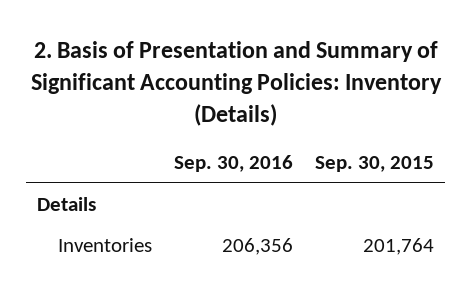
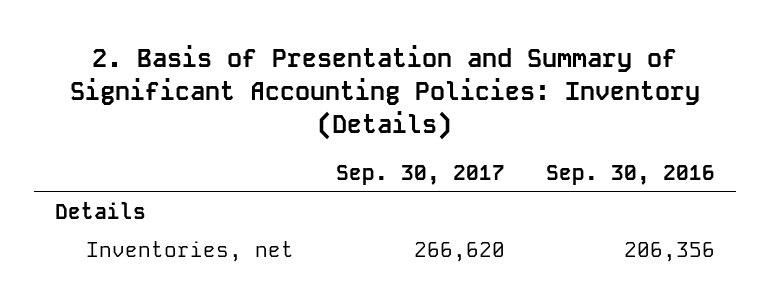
[315,155,435,172] Sep. 30, 2015 -> none
none -> [335,165,505,186] Sep. 30, 2017
[57,237,152,252] Inventories -> [86,241,295,263] Inventories, net

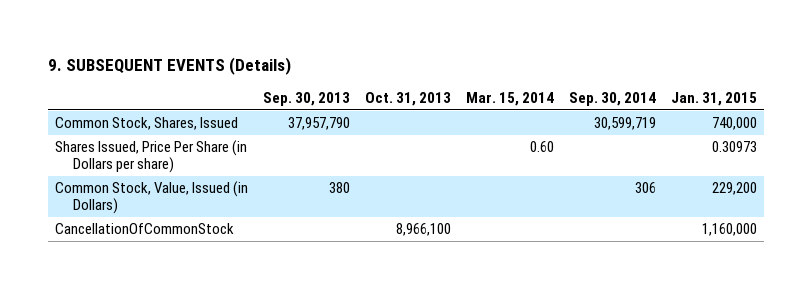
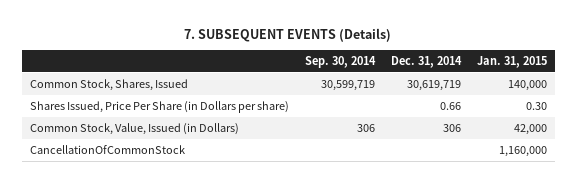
[47,56,291,75] 9. SUBSEQUENT EVENTS (Details) -> [184,27,392,42] 7. SUBSEQUENT EVENTS (Details)
[262,91,350,106] Sep. 30, 2013 -> none
[364,91,451,106] Oct. 31, 2013 -> none
[465,91,554,106] Mar. 15, 2014 -> none
none -> [390,55,462,68] Dec. 31, 2014
[711,117,757,131] 740,000 -> [507,80,547,92] 140,000
[711,141,757,153] 0.30973 -> [525,102,547,111] 0.30
[711,182,757,196] 229,200 -> [513,124,547,136] 42,000

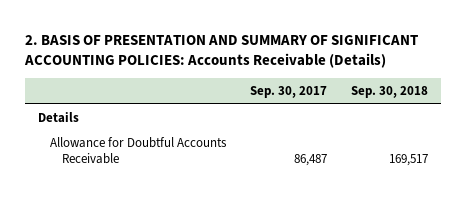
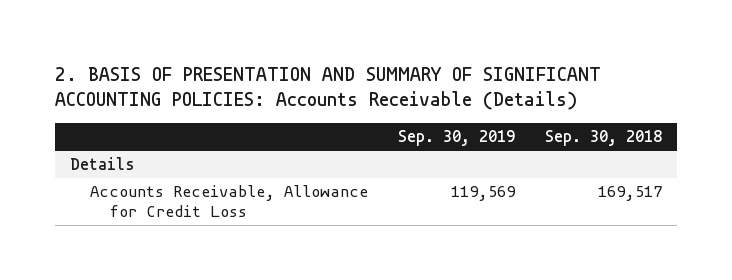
[250,86,328,99] Sep. 30, 2017 -> none
none -> [397,130,515,147] Sep. 30, 2019
[49,136,227,165] Allowance for Doubtful Accounts Receivable -> [89,185,368,217] Accounts Receivable, Allowance for Credit Loss

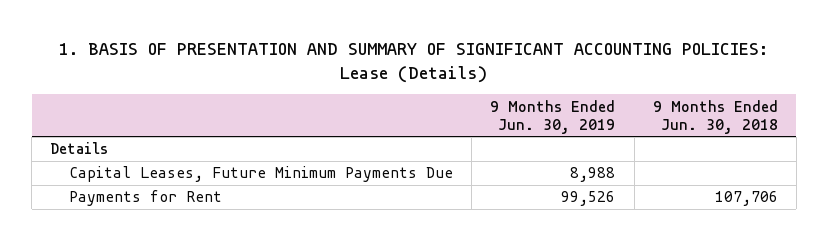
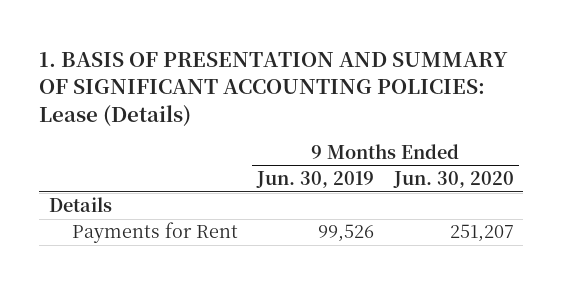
[652,99,778,134] 9 Months Ended Jun. 30, 2018 -> none
none -> [392,171,514,189] Jun. 30, 2020
[69,166,454,183] Capital Leases, Future Minimum Payments Due -> none

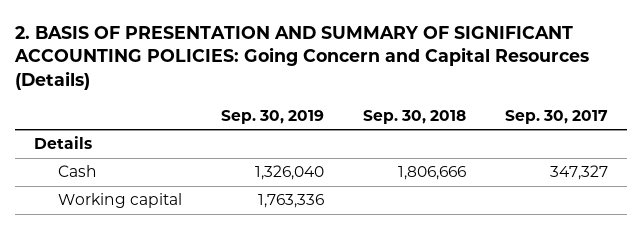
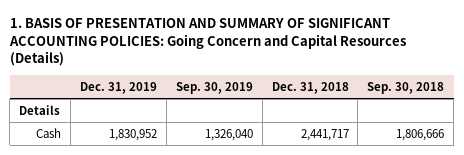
[13,25,589,91] 2. BASIS OF PRESENTATION AND SUMMARY OF SIGNIFICANT ACCOUNTING POLICIES: Going Concern and Capital Resources (Details) -> [8,17,406,67] 1. BASIS OF PRESENTATION AND SUMMARY OF SIGNIFICANT ACCOUNTING POLICIES: Going Concern and Capital Resources (Details)
[504,109,608,124] Sep. 30, 2017 -> none
none -> [80,81,158,94] Dec. 31, 2019
none -> [271,81,349,94] Dec. 31, 2018
[58,193,183,209] Working capital -> none

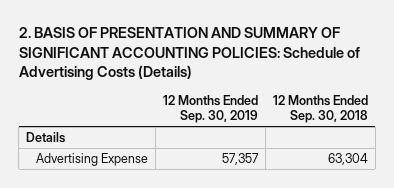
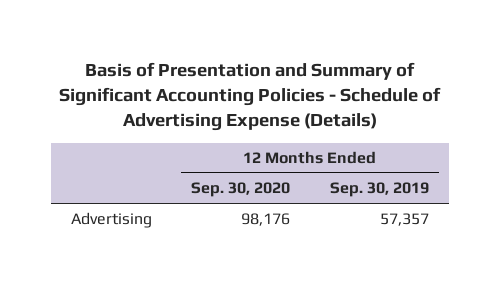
[18,27,360,81] 2. BASIS OF PRESENTATION AND SUMMARY OF SIGNIFICANT ACCOUNTING POLICIES: Schedule of Advertising Costs (Details) -> [58,61,441,132] Basis of Presentation and Summary of Significant Accounting Policies - Schedule of Advertising Expense (Details)
[272,94,368,124] 12 Months Ended Sep. 30, 2018 -> none
none -> [191,182,291,198] Sep. 30, 2020
[26,132,66,144] Details -> none
[35,153,148,167] Advertising Expense -> [70,212,152,229] Advertising

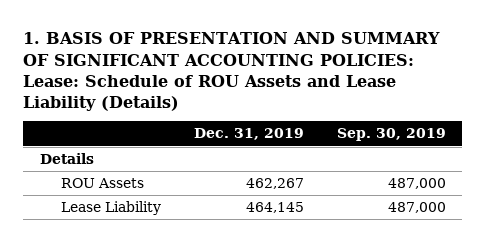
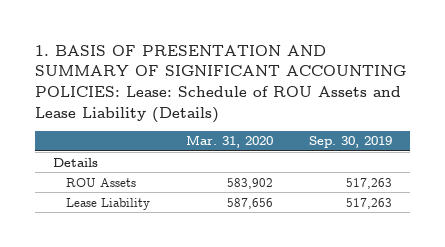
[194,128,305,141] Dec. 31, 2019 -> none
none -> [185,135,273,149] Mar. 31, 2020
[387,178,446,190] 487,000 -> [345,177,392,189] 517,263
[387,202,446,214] 487,000 -> [345,197,392,209] 517,263

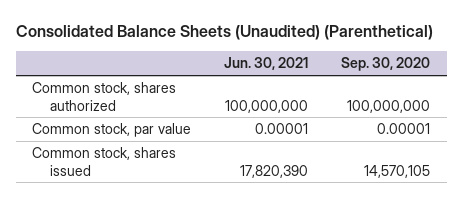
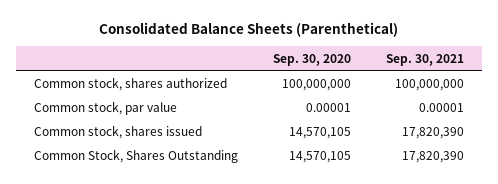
[15,25,433,41] Consolidated Balance Sheets (Unaudited) (Parenthetical) -> [99,22,399,38] Consolidated Balance Sheets (Parenthetical)
[224,57,309,71] Jun. 30, 2021 -> none
none -> [386,53,465,66] Sep. 30, 2021
none -> [33,149,238,164] Common Stock, Shares Outstanding

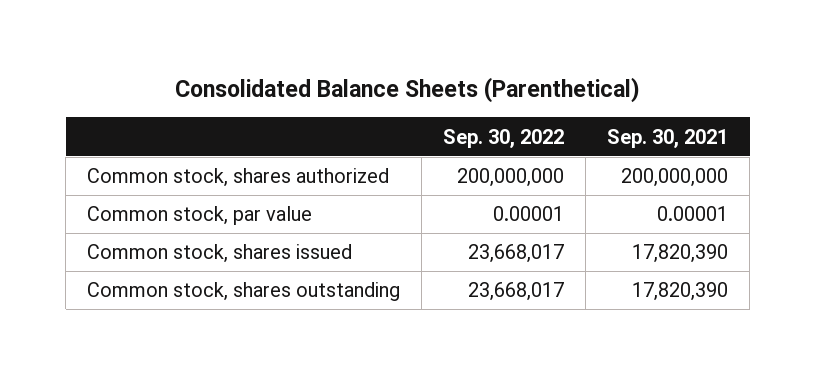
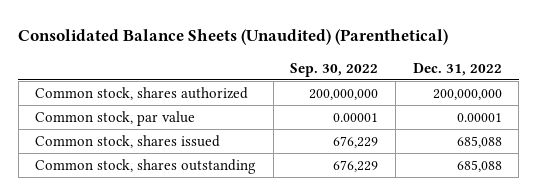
[174,77,640,104] Consolidated Balance Sheets (Parenthetical) -> [18,29,449,46] Consolidated Balance Sheets (Unaudited) (Parenthetical)
[607,128,729,148] Sep. 30, 2021 -> none
none -> [412,62,502,76] Dec. 31, 2022
[468,244,565,264] 23,668,017 -> [333,135,379,148] 676,229
[468,282,565,302] 23,668,017 -> [333,159,379,172] 676,229

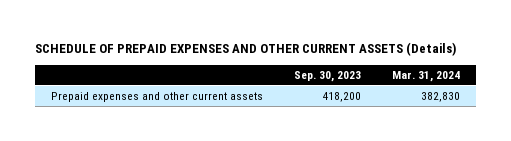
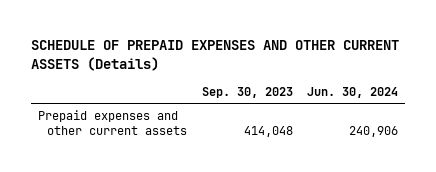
[392,70,461,82] Mar. 31, 2024 -> none
none -> [307,87,399,99] Jun. 30, 2024
[321,92,361,103] 418,200 -> [243,125,293,137] 414,048

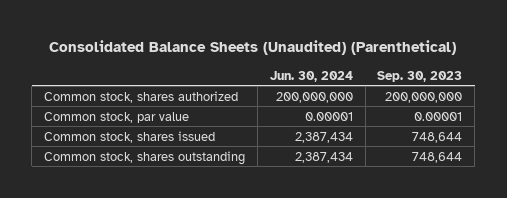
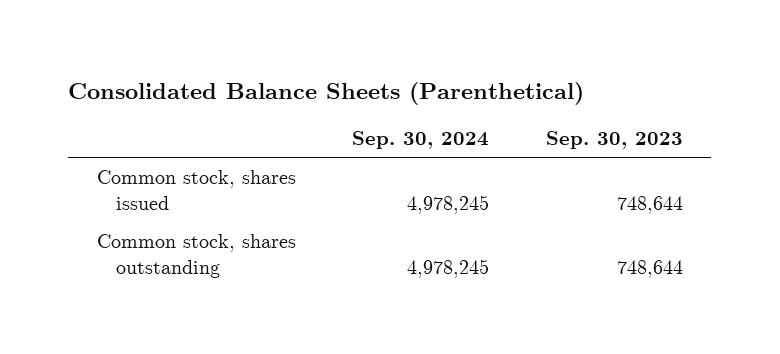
[49,39,457,55] Consolidated Balance Sheets (Unaudited) (Parenthetical) -> [68,82,585,106] Consolidated Balance Sheets (Parenthetical)
[269,70,353,82] Jun. 30, 2024 -> none
none -> [352,131,490,150] Sep. 30, 2024
[44,90,239,103] Common stock, shares authorized -> none
[44,111,190,123] Common stock, par value -> none

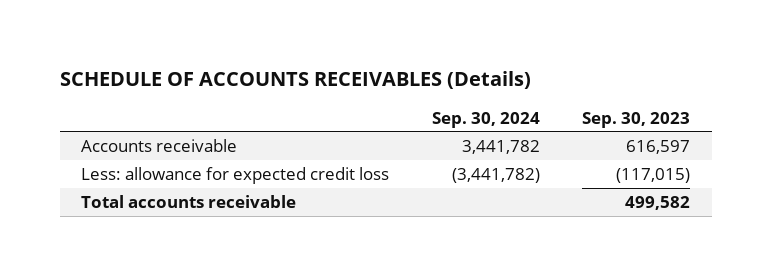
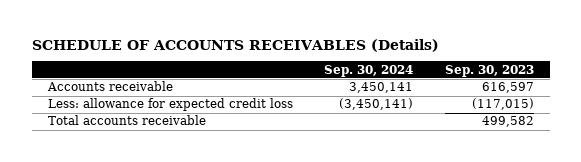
[461,140,540,155] 3,441,782 -> [349,82,414,94] 3,450,141
[451,168,540,184] (3,441,782) -> [339,98,414,111] (3,450,141)

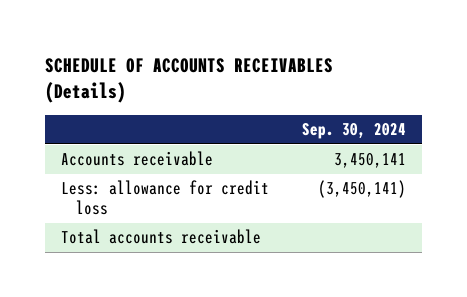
[444,64,534,77] Sep. 30, 2023 -> none
[47,98,293,112] Less: allowance for expected credit loss -> [61,180,270,216] Less: allowance for credit loss

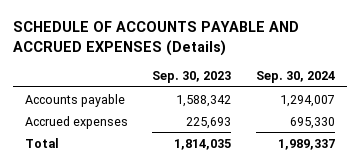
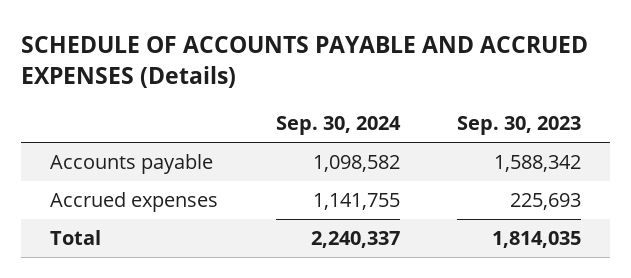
[279,94,335,107] 1,294,007 -> [312,155,400,173] 1,098,582
[289,116,335,129] 695,330 -> [312,193,400,211] 1,141,755
[277,138,335,150] 1,989,337 -> [310,231,400,249] 2,240,337

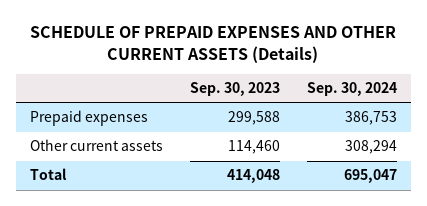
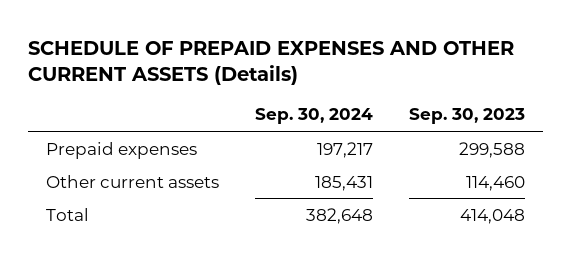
[345,111,398,126] 386,753 -> [317,141,374,158] 197,217
[345,140,398,155] 308,294 -> [315,175,374,191] 185,431
[344,169,398,184] 695,047 -> [306,207,374,224] 382,648

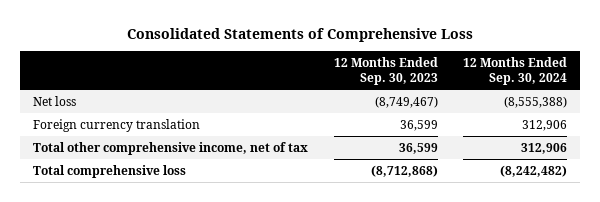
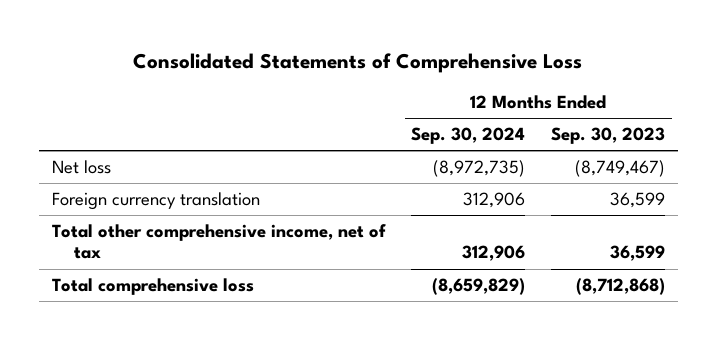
[504,95,568,108] (8,555,388) -> [433,160,526,178] (8,972,735)
[500,164,568,177] (8,242,482) -> [432,278,526,296] (8,659,829)

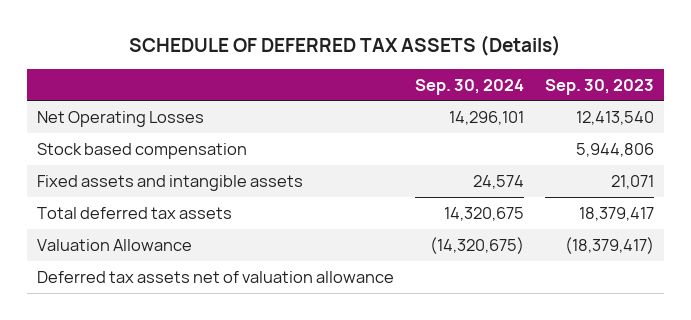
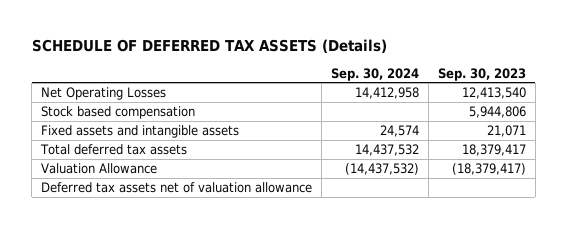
[448,110,524,125] 14,296,101 -> [355,86,420,99] 14,412,958
[443,206,524,221] 14,320,675 -> [355,143,420,156] 14,437,532
[429,236,524,254] (14,320,675) -> [345,162,420,175] (14,437,532)

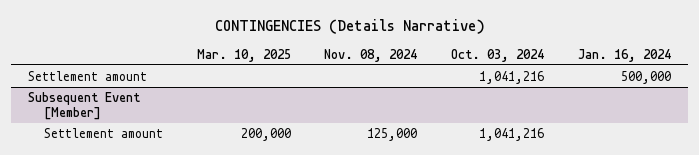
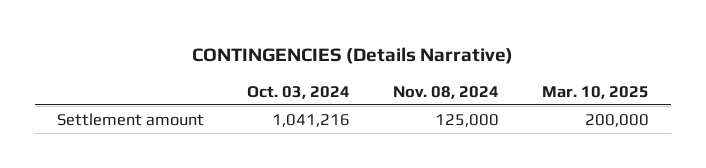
[578,48,672,62] Jan. 16, 2024 -> none
[27,70,147,81] Settlement amount -> none
[27,91,140,121] Subsequent Event [Member] -> none

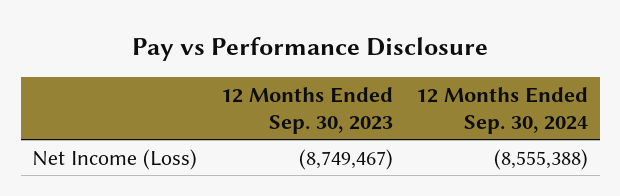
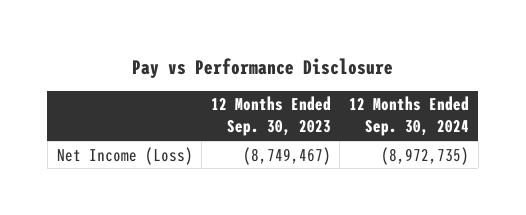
[494,148,589,170] (8,555,388) -> [381,146,470,165] (8,972,735)

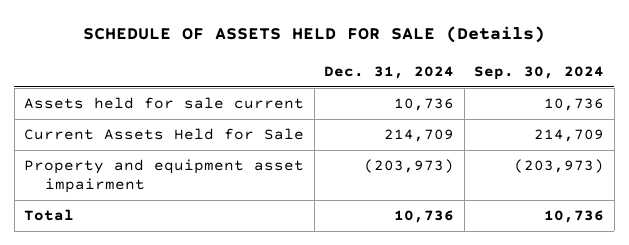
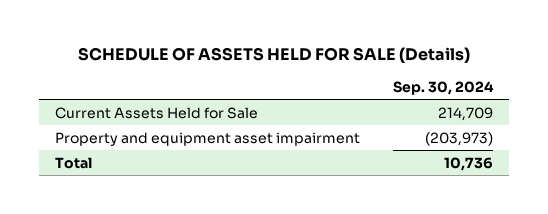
[324,65,455,79] Dec. 31, 2024 -> none
[24,97,305,110] Assets held for sale current -> none

